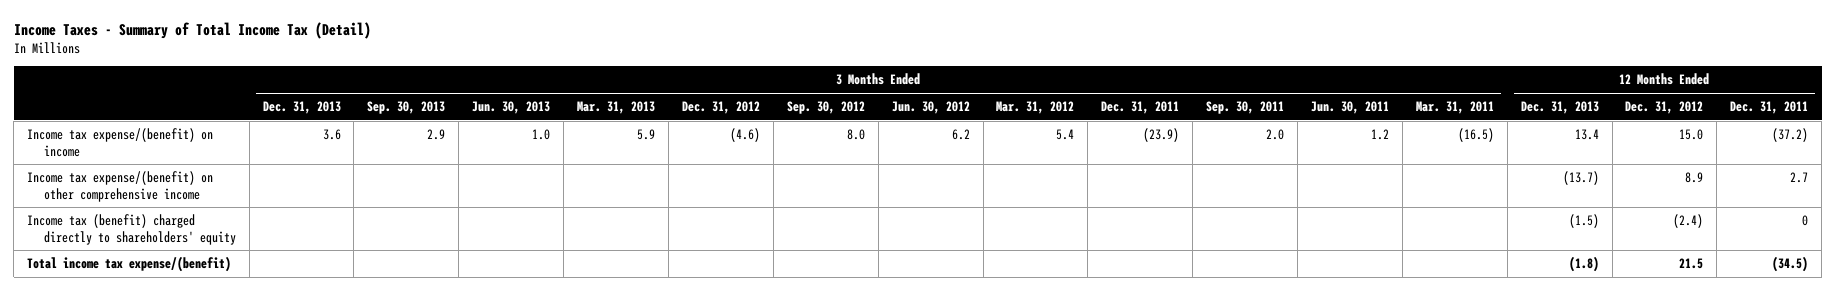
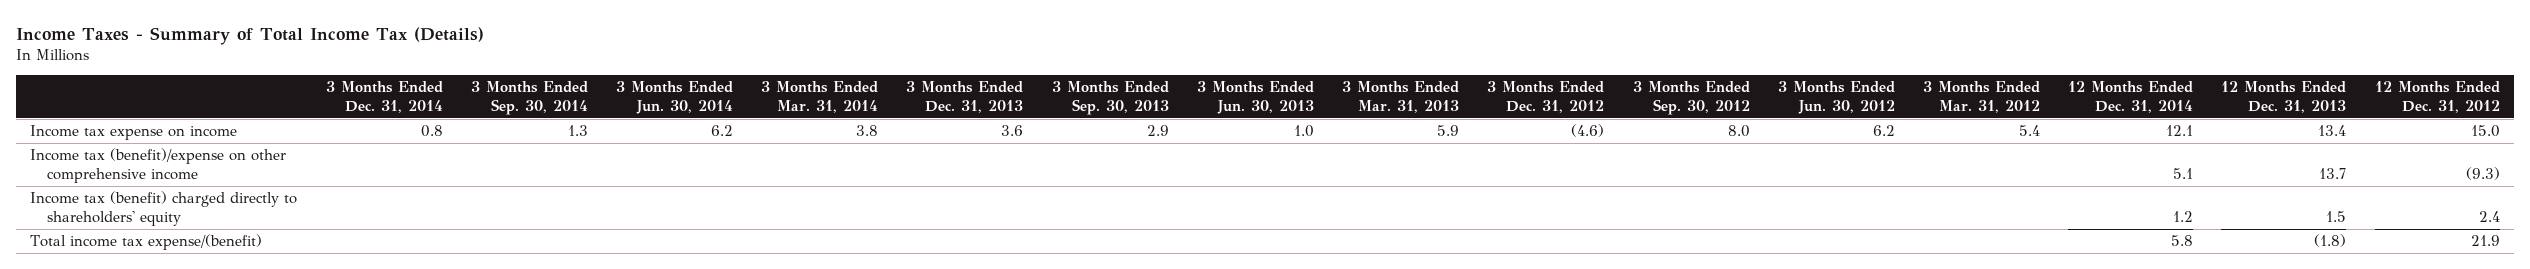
[13,21,371,39] Income Taxes - Summary of Total Income Tax (Detail) -> [16,26,485,45] Income Taxes - Summary of Total Income Tax (Details)
[1101,101,1180,115] Dec. 31, 2011 -> none
[1206,101,1285,115] Sep. 30, 2011 -> none
[1310,101,1389,115] Jun. 30, 2011 -> none
[1415,101,1494,115] Mar. 31, 2011 -> none
[1730,101,1809,115] Dec. 31, 2011 -> none
none -> [325,81,443,113] 3 Months Ended Dec. 31, 2014
none -> [470,81,588,115] 3 Months Ended Sep. 30, 2014
none -> [616,81,734,114] 3 Months Ended Jun. 30, 2014
none -> [761,81,879,113] 3 Months Ended Mar. 31, 2014
none -> [2068,81,2194,113] 12 Months Ended Dec. 31, 2014
[27,128,214,157] Income tax expense/(benefit) on income -> [30,125,238,141] Income tax expense on income
[27,171,214,202] Income tax expense/(benefit) on other comprehensive income -> [30,148,287,183] Income tax (benefit)/expense on other comprehensive income
[1562,171,1599,186] (13.7) -> [2319,167,2347,179] 13.7
[1685,172,1704,184] 8.9 -> [2465,166,2500,180] (9.3)
[1568,214,1599,229] (1.5) -> [2326,210,2347,222] 1.5
[1673,214,1704,229] (2.4) -> [2478,210,2500,222] 2.4
[1679,258,1704,270] 21.5 -> [2470,235,2500,247] 21.9

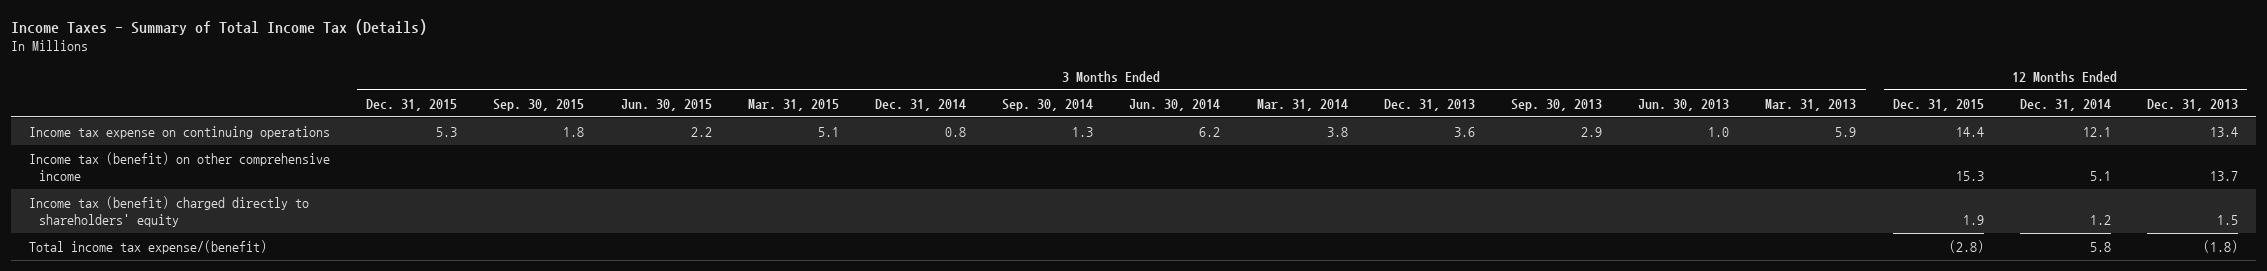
[1487,81,1605,113] 3 Months Ended Dec. 31, 2012 -> none
[1632,81,1750,115] 3 Months Ended Sep. 30, 2012 -> none
[1777,81,1895,114] 3 Months Ended Jun. 30, 2012 -> none
[1922,81,2040,113] 3 Months Ended Mar. 31, 2012 -> none
[2374,81,2500,113] 12 Months Ended Dec. 31, 2012 -> none
none -> [366,98,458,111] Dec. 31, 2015
none -> [493,98,585,111] Sep. 30, 2015
none -> [620,98,712,111] Jun. 30, 2015
none -> [747,98,839,111] Mar. 31, 2015
none -> [1892,98,1984,111] Dec. 31, 2015
[30,125,238,141] Income tax expense on income -> [28,125,330,139] Income tax expense on continuing operations
[30,148,287,183] Income tax (benefit)/expense on other comprehensive income -> [28,151,330,181] Income tax (benefit) on other comprehensive income

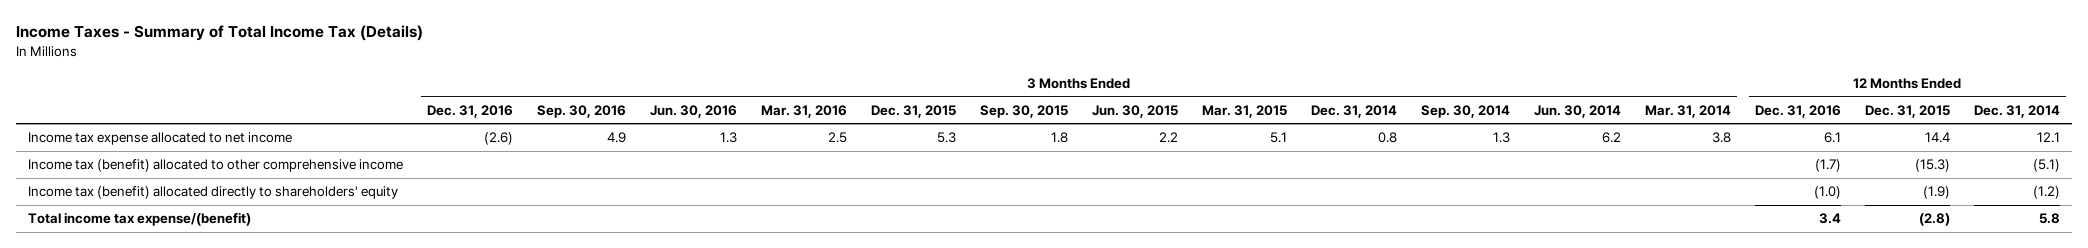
[1383,98,1475,111] Dec. 31, 2013 -> none
[1511,98,1603,111] Sep. 30, 2013 -> none
[1638,98,1730,111] Jun. 30, 2013 -> none
[1765,98,1857,111] Mar. 31, 2013 -> none
[2147,98,2239,111] Dec. 31, 2013 -> none
none -> [426,104,513,118] Dec. 31, 2016
none -> [536,104,626,118] Sep. 30, 2016
none -> [649,104,737,118] Jun. 30, 2016
none -> [760,104,847,118] Mar. 31, 2016
none -> [1754,104,1841,118] Dec. 31, 2016
[28,125,330,139] Income tax expense on continuing operations -> [28,132,293,146] Income tax expense allocated to net income
[28,151,330,181] Income tax (benefit) on other comprehensive income -> [28,159,404,173] Income tax (benefit) allocated to other comprehensive income
[1955,170,1984,181] 15.3 -> [1914,159,1950,173] (15.3)
[2089,170,2111,181] 5.1 -> [2032,159,2060,173] (5.1)
[28,195,309,227] Income tax (benefit) charged directly to shareholders' equity -> [28,186,399,200] Income tax (benefit) allocated directly to shareholders' equity
[1962,214,1984,225] 1.9 -> [1922,186,1950,200] (1.9)
[2089,214,2111,225] 1.2 -> [2032,186,2060,200] (1.2)

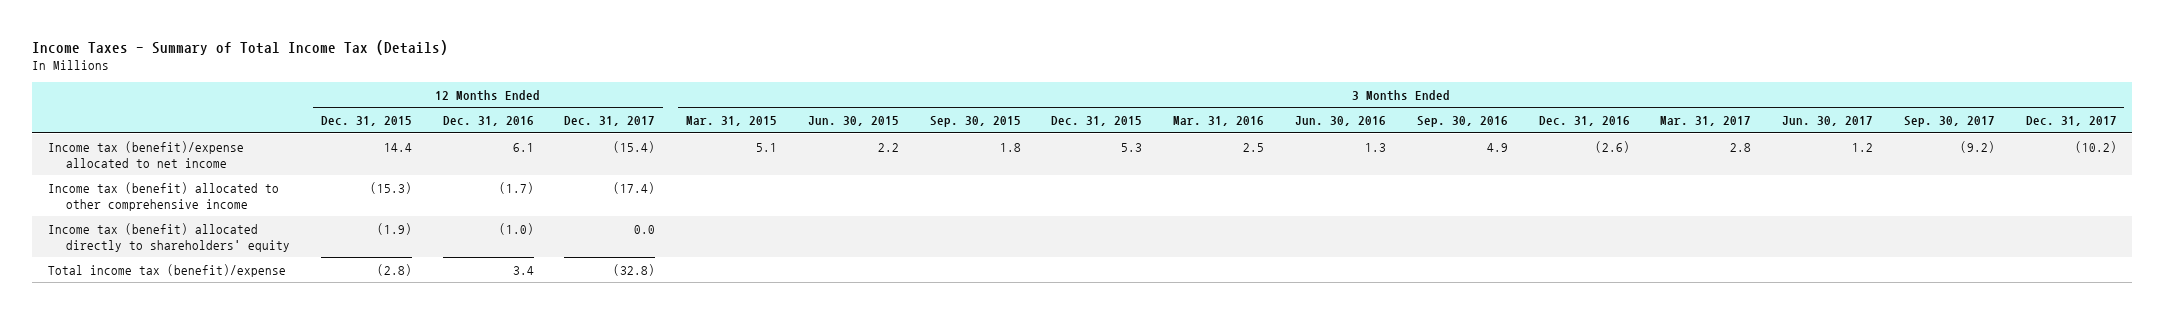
[1310,104,1397,118] Dec. 31, 2014 -> none
[1420,104,1510,118] Sep. 30, 2014 -> none
[1533,104,1621,118] Jun. 30, 2014 -> none
[1644,104,1731,118] Mar. 31, 2014 -> none
[1973,104,2060,118] Dec. 31, 2014 -> none
none -> [564,116,656,127] Dec. 31, 2017
none -> [1660,116,1752,127] Mar. 31, 2017
none -> [1782,116,1874,127] Jun. 30, 2017
none -> [1903,116,1995,128] Sep. 30, 2017
none -> [2025,116,2117,127] Dec. 31, 2017
[28,132,293,146] Income tax expense allocated to net income -> [47,140,244,168] Income tax (benefit)/expense allocated to net income
[28,212,252,227] Total income tax expense/(benefit) -> [47,263,286,277] Total income tax (benefit)/expense

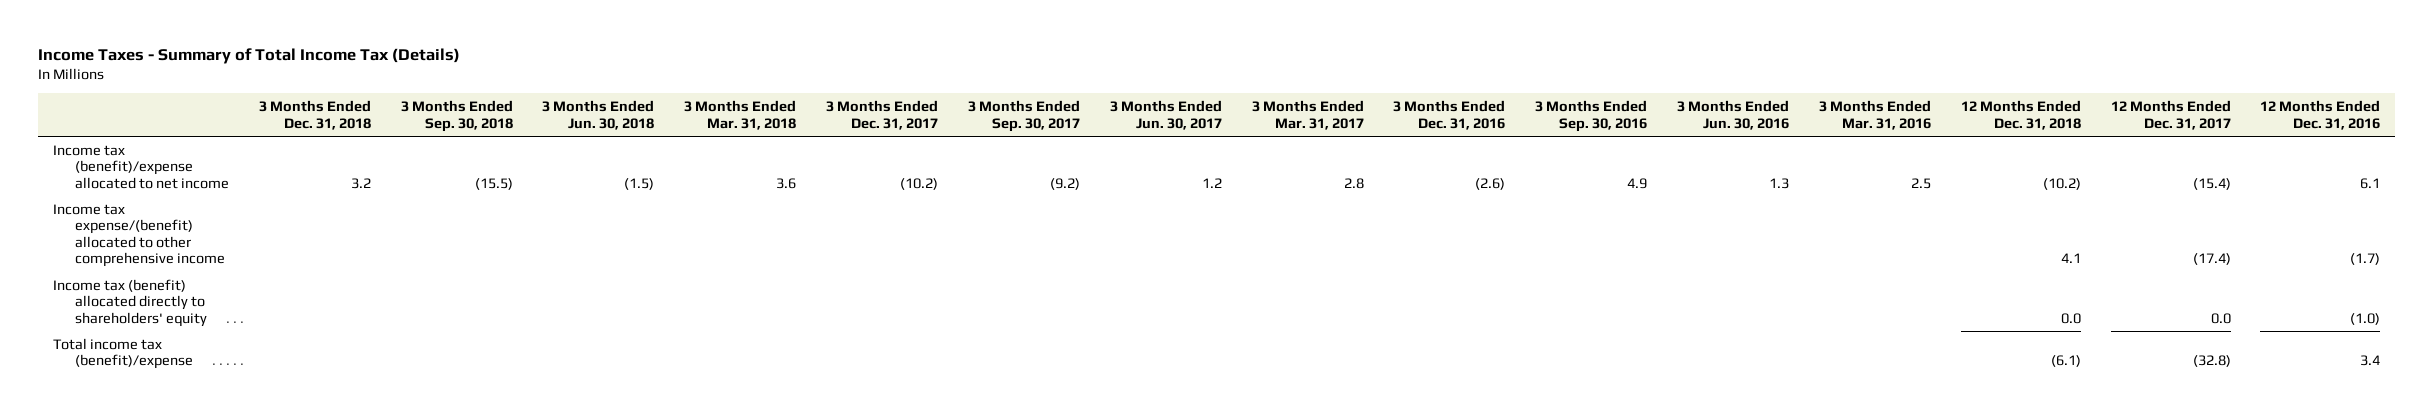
[320,116,412,127] Dec. 31, 2015 -> none
[686,116,778,127] Mar. 31, 2015 -> none
[807,116,899,127] Jun. 30, 2015 -> none
[929,116,1021,128] Sep. 30, 2015 -> none
[1051,116,1143,127] Dec. 31, 2015 -> none
none -> [258,100,371,130] 3 Months Ended Dec. 31, 2018
none -> [400,100,513,132] 3 Months Ended Sep. 30, 2018
none -> [542,100,655,130] 3 Months Ended Jun. 30, 2018
none -> [684,100,797,130] 3 Months Ended Mar. 31, 2018
none -> [1960,100,2081,130] 12 Months Ended Dec. 31, 2018
[47,181,279,211] Income tax (benefit) allocated to other comprehensive income -> [52,203,225,268] Income tax expense/(benefit) allocated to other comprehensive income

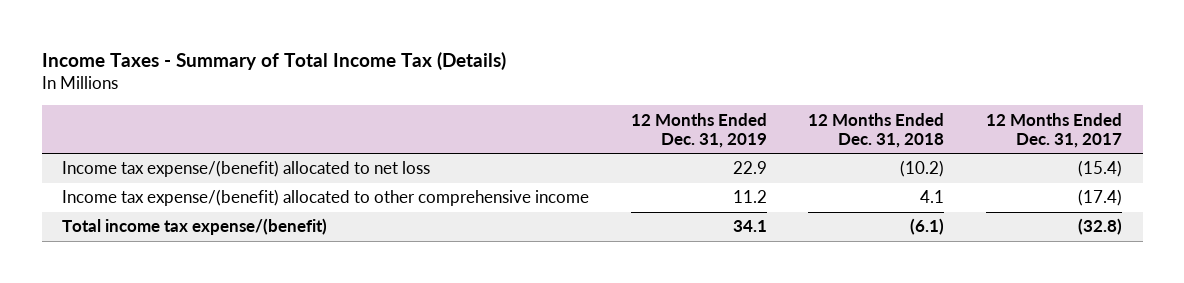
[258,100,371,130] 3 Months Ended Dec. 31, 2018 -> none
[400,100,513,132] 3 Months Ended Sep. 30, 2018 -> none
[542,100,655,130] 3 Months Ended Jun. 30, 2018 -> none
[684,100,797,130] 3 Months Ended Mar. 31, 2018 -> none
[826,100,939,130] 3 Months Ended Dec. 31, 2017 -> none
[967,100,1080,132] 3 Months Ended Sep. 30, 2017 -> none
[1109,100,1222,130] 3 Months Ended Jun. 30, 2017 -> none
[1251,100,1364,130] 3 Months Ended Mar. 31, 2017 -> none
[1393,100,1506,130] 3 Months Ended Dec. 31, 2016 -> none
[1535,100,1648,132] 3 Months Ended Sep. 30, 2016 -> none
[1677,100,1790,130] 3 Months Ended Jun. 30, 2016 -> none
[1818,100,1931,130] 3 Months Ended Mar. 31, 2016 -> none
[2260,100,2381,130] 12 Months Ended Dec. 31, 2016 -> none
none -> [630,112,767,148] 12 Months Ended Dec. 31, 2019
[52,144,229,189] Income tax (benefit)/expense allocated to net income -> [62,160,431,178] Income tax expense/(benefit) allocated to net loss
[52,278,207,327] Income tax (benefit) allocated directly to shareholders' equity -> none
[52,337,193,370] Total income tax (benefit)/expense -> [62,218,328,236] Total income tax expense/(benefit)

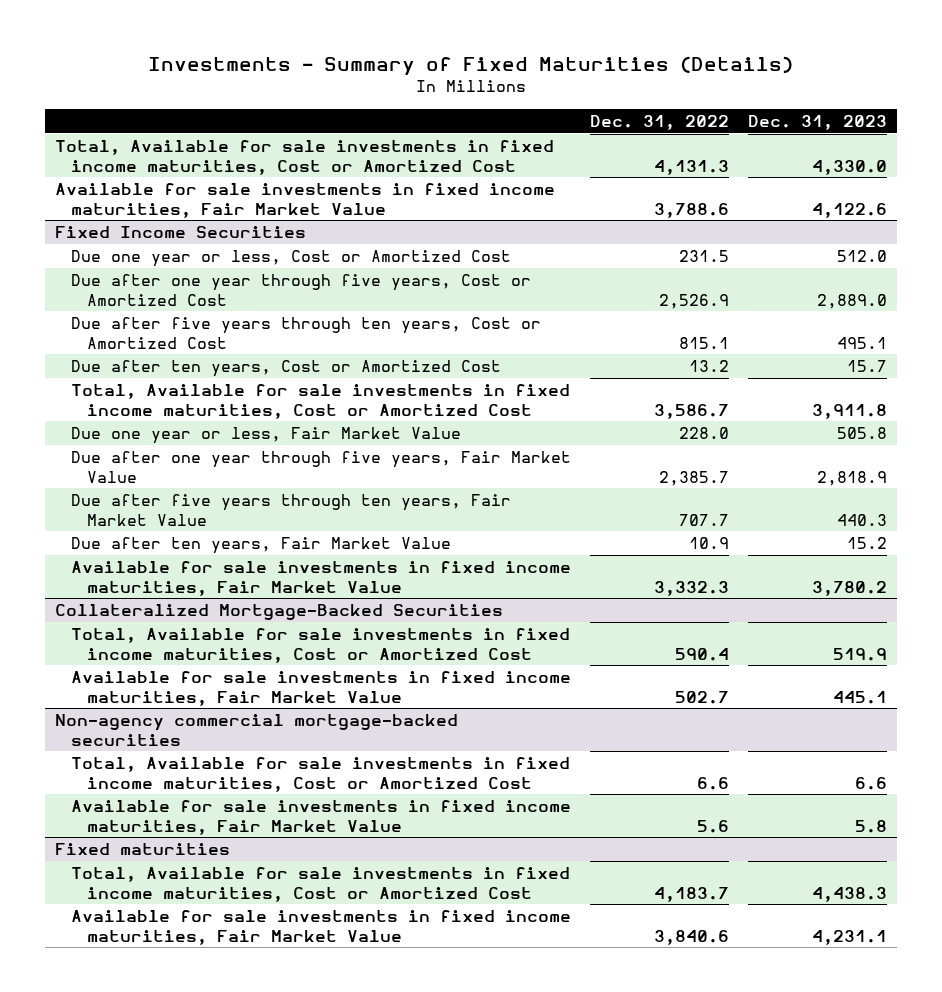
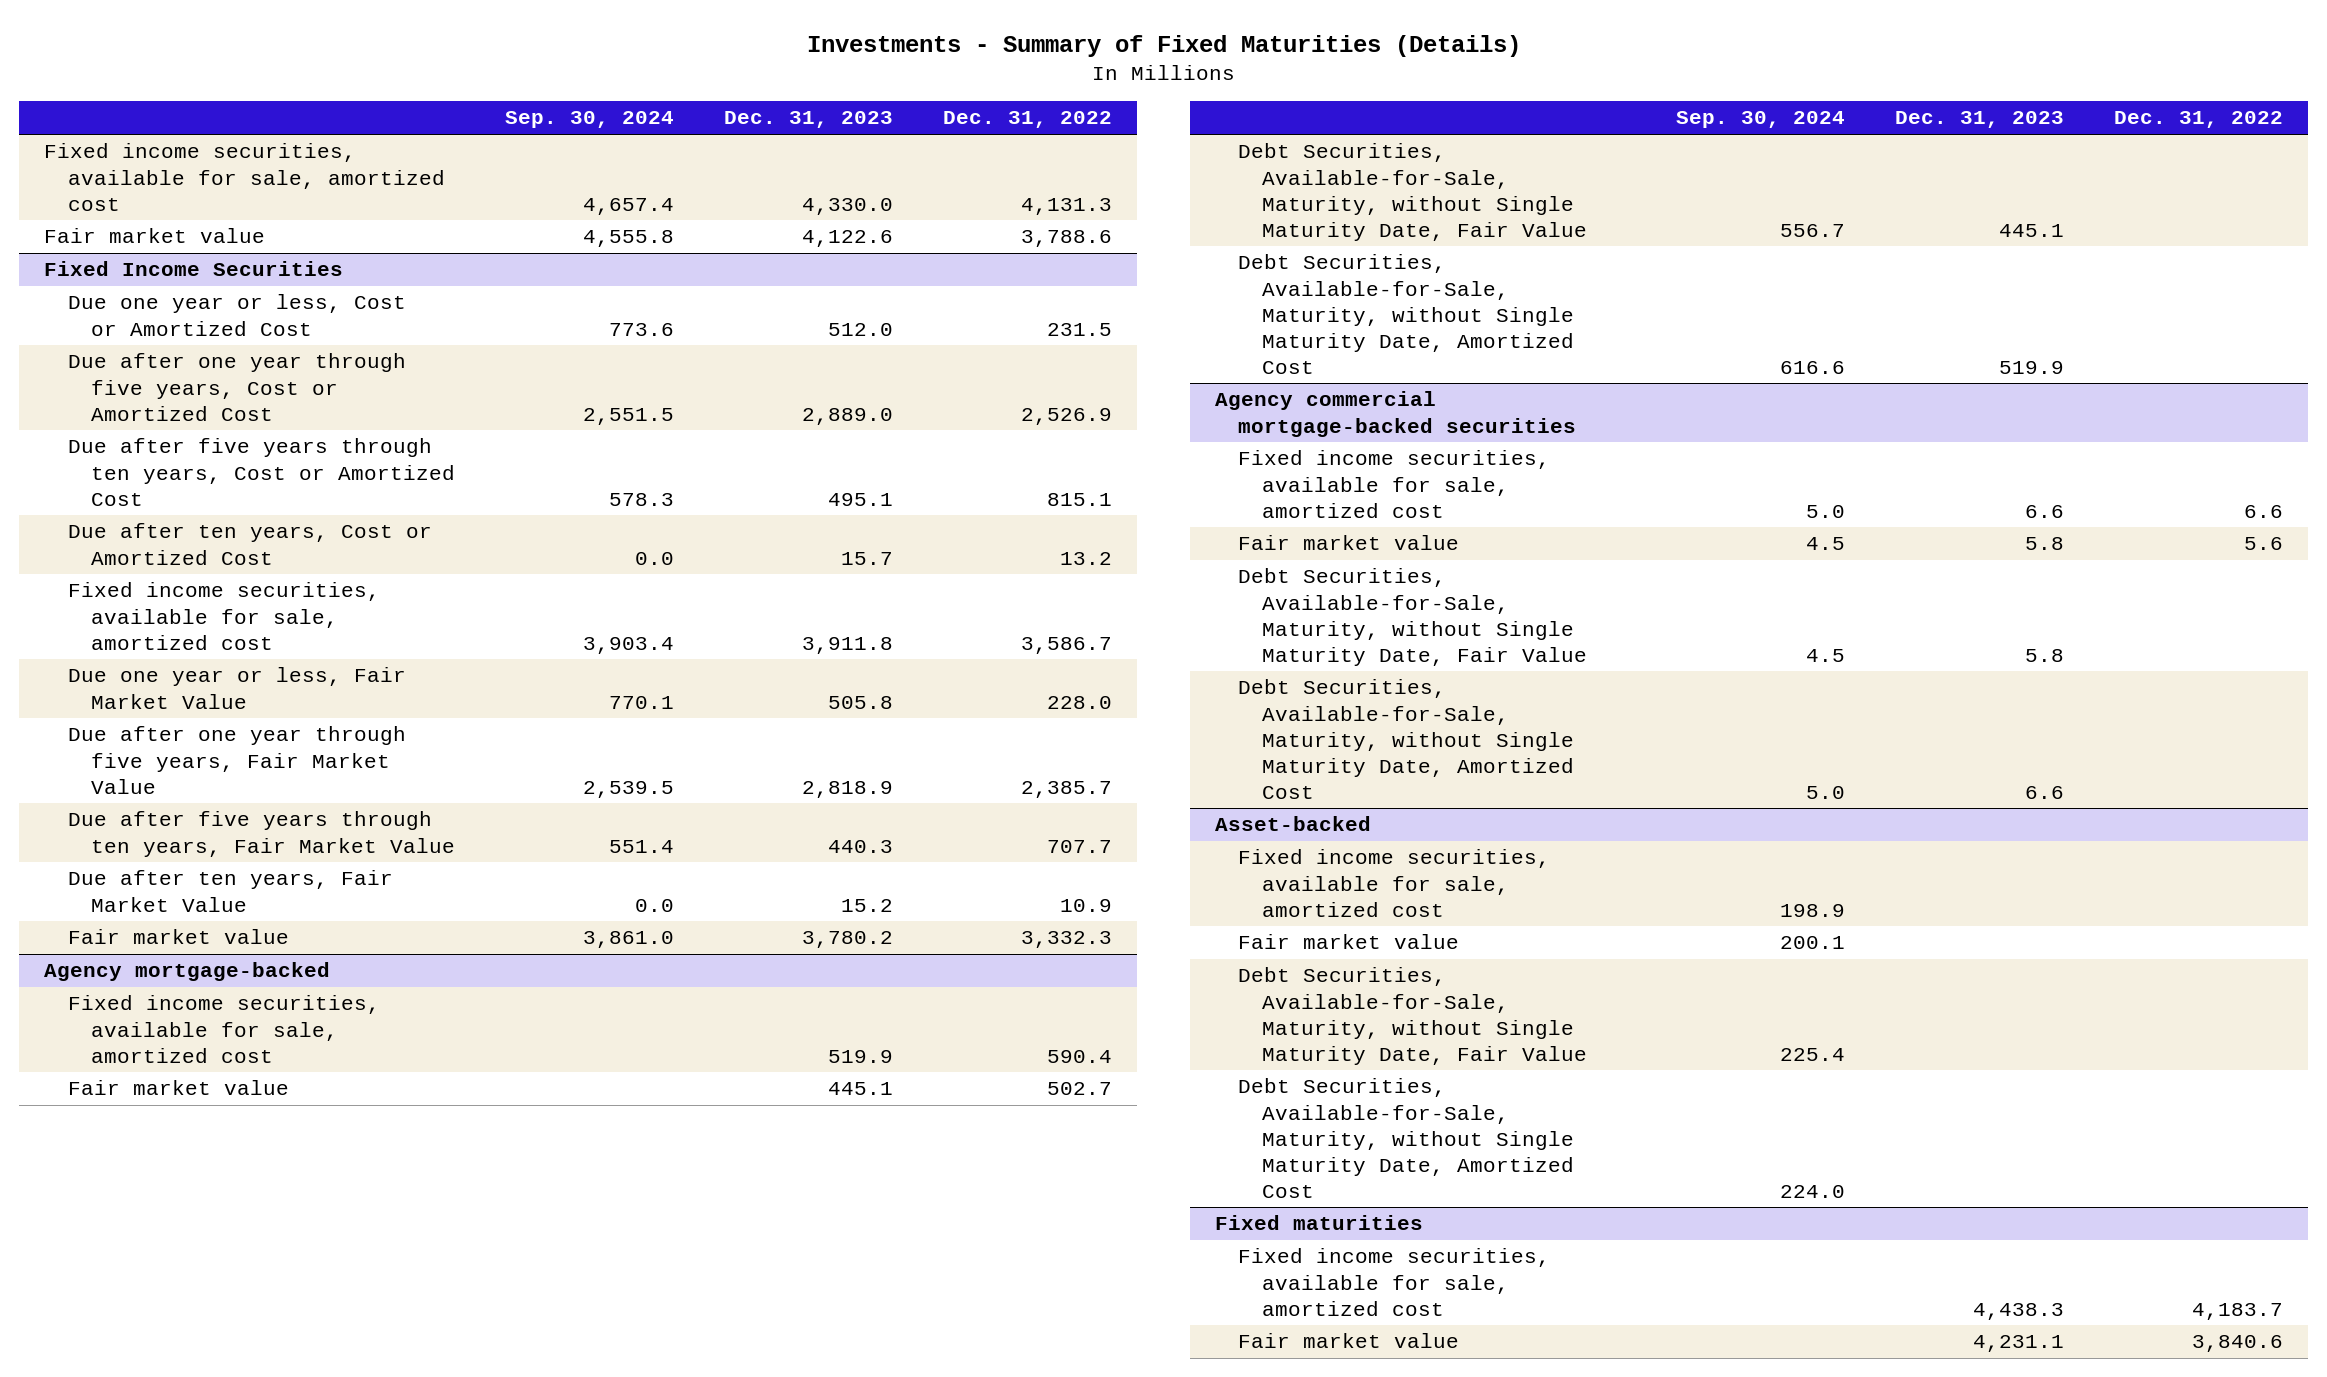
none -> [505,111,675,129] Sep. 30, 2024
[55,140,555,175] Total, Available for sale investments in fixed income maturities, Cost or Amortized Cost -> [44,143,445,211] Fixed income securities, available for sale, amortized cost
[55,183,556,218] Available for sale investments in fixed income maturities, Fair Market Value -> [44,228,266,244] Fair market value
[71,384,571,419] Total, Available for sale investments in fixed income maturities, Cost or Amortized Cost -> [67,582,380,650] Fixed income securities, available for sale, amortized cost
[71,561,572,596] Available for sale investments in fixed income maturities, Fair Market Value -> [67,929,289,945] Fair market value
[55,604,504,621] Collateralized Mortgage-Backed Securities -> [44,962,331,982] Agency mortgage-backed
[71,628,571,663] Total, Available for sale investments in fixed income maturities, Cost or Amortized Cost -> [67,995,380,1063] Fixed income securities, available for sale, amortized cost
[71,671,572,706] Available for sale investments in fixed income maturities, Fair Market Value -> [67,1080,289,1096] Fair market value
none -> [1238,143,1587,241] Debt Securities, Available-for-Sale, Maturity, without Single Maturity Date, Fair Value
none -> [1238,254,1574,374] Debt Securities, Available-for-Sale, Maturity, without Single Maturity Date, Amortized Cost
[55,714,459,746] Non-agency commercial mortgage-backed securities -> [1214,391,1577,437] Agency commercial mortgage-backed securities
[71,757,571,792] Total, Available for sale investments in fixed income maturities, Cost or Amortized Cost -> [1238,450,1551,518] Fixed income securities, available for sale, amortized cost
[71,800,572,835] Available for sale investments in fixed income maturities, Fair Market Value -> [1238,535,1460,551] Fair market value
none -> [1238,568,1587,666] Debt Securities, Available-for-Sale, Maturity, without Single Maturity Date, Fair Value
none -> [1238,679,1574,799] Debt Securities, Available-for-Sale, Maturity, without Single Maturity Date, Amortized Cost
none -> [1214,816,1371,832] Asset-backed
none -> [1238,849,1551,917] Fixed income securities, available for sale, amortized cost
none -> [1238,934,1460,950] Fair market value
none -> [1238,967,1587,1065] Debt Securities, Available-for-Sale, Maturity, without Single Maturity Date, Fair Value
none -> [1238,1078,1574,1198] Debt Securities, Available-for-Sale, Maturity, without Single Maturity Date, Amortized Cost
[71,867,571,902] Total, Available for sale investments in fixed income maturities, Cost or Amortized Cost -> [1238,1248,1551,1316] Fixed income securities, available for sale, amortized cost
[71,910,572,945] Available for sale investments in fixed income maturities, Fair Market Value -> [1238,1333,1460,1349] Fair market value

